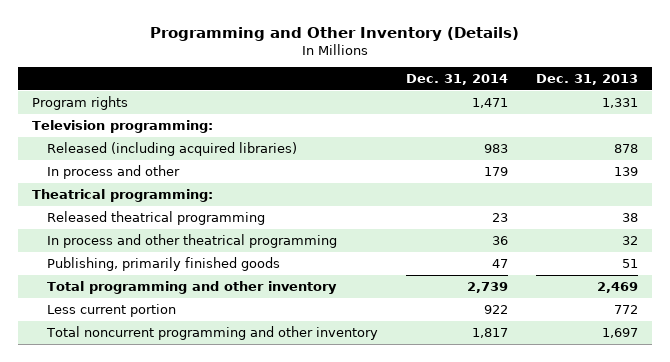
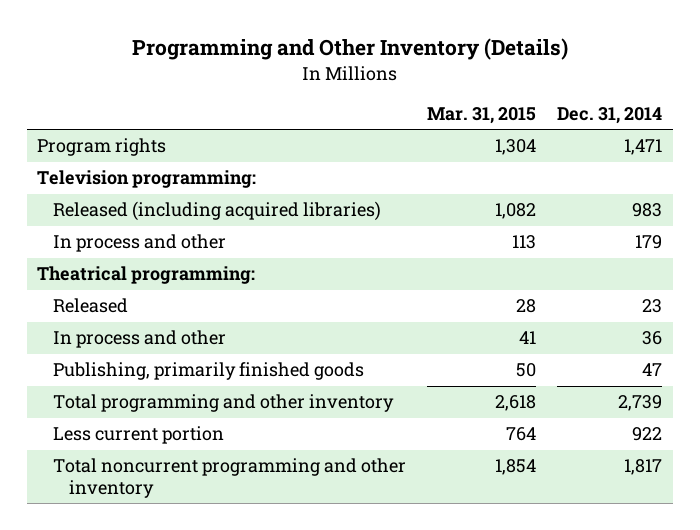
[535,74,638,86] Dec. 31, 2013 -> none
none -> [427,107,537,125] Mar. 31, 2015
[46,211,265,226] Released theatrical programming -> [53,298,129,314] Released
[46,234,337,249] In process and other theatrical programming -> [53,330,227,349] In process and other

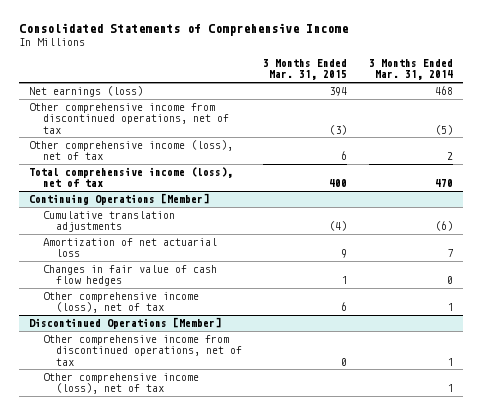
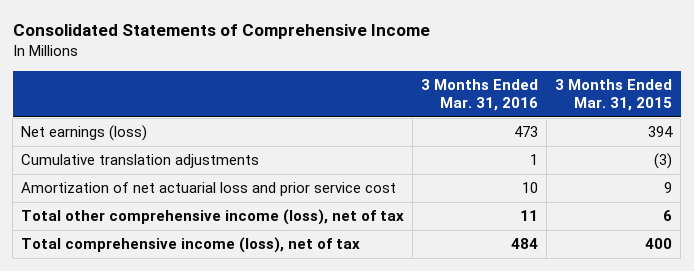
[368,59,453,81] 3 Months Ended Mar. 31, 2014 -> none
none -> [421,79,539,112] 3 Months Ended Mar. 31, 2016
[29,103,229,134] Other comprehensive income from discontinued operations, net of tax -> none
none -> [21,154,260,169] Cumulative translation adjustments
none -> [21,182,397,197] Amortization of net actuarial loss and prior service cost
[29,140,234,161] Other comprehensive income (loss), net of tax -> [21,209,405,226] Total other comprehensive income (loss), net of tax
[29,193,210,206] Continuing Operations [Member] -> none
[42,211,175,233] Cumulative translation adjustments -> none
[42,238,217,258] Amortization of net actuarial loss -> none
[42,265,217,287] Changes in fair value of cash flow hedges -> none
[42,292,199,314] Other comprehensive income (loss), net of tax -> none
[29,317,222,330] Discontinued Operations [Member] -> none
[42,335,243,366] Other comprehensive income from discontinued operations, net of tax -> none
[42,373,199,395] Other comprehensive income (loss), net of tax -> none

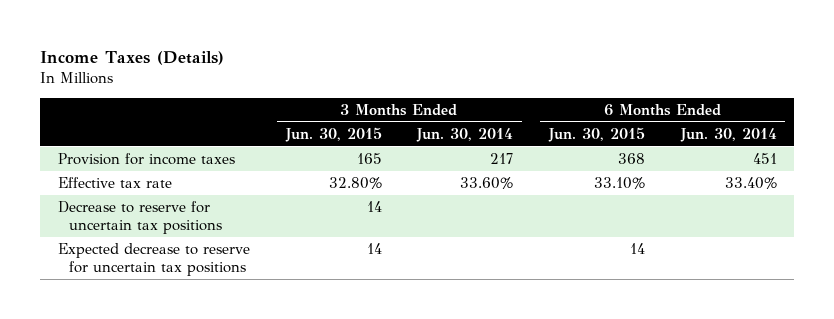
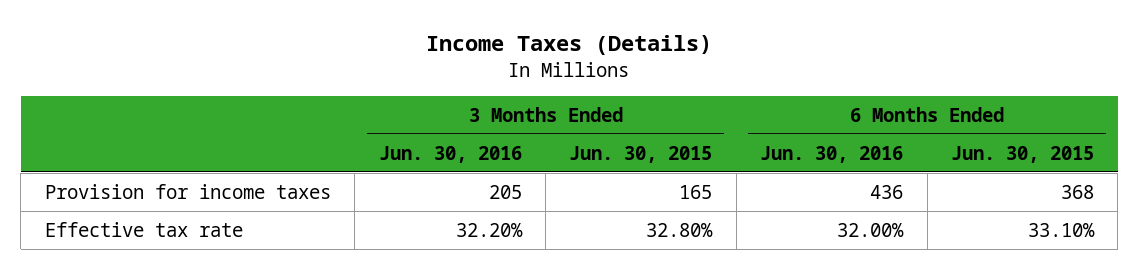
[416,127,514,142] Jun. 30, 2014 -> none
[679,127,777,142] Jun. 30, 2014 -> none
none -> [378,145,522,163] Jun. 30, 2016
none -> [760,145,904,163] Jun. 30, 2016
[57,200,223,235] Decrease to reserve for uncertain tax positions -> none
[57,242,250,277] Expected decrease to reserve for uncertain tax positions -> none

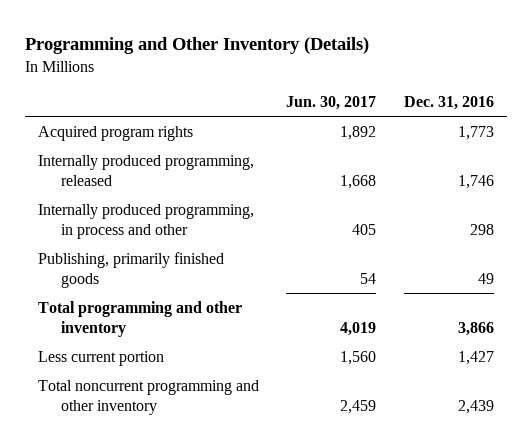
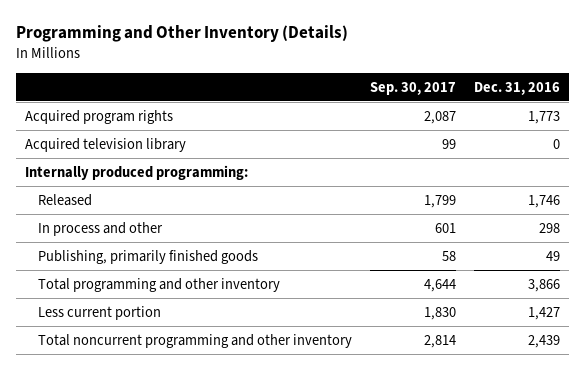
[286,96,377,111] Jun. 30, 2017 -> none
none -> [369,81,456,95] Sep. 30, 2017
none -> [24,137,186,152] Acquired television library
none -> [24,164,248,180] Internally produced programming:
[38,154,255,187] Internally produced programming, released -> [37,193,92,206] Released
[38,203,255,240] Internally produced programming, in process and other -> [37,221,163,236] In process and other

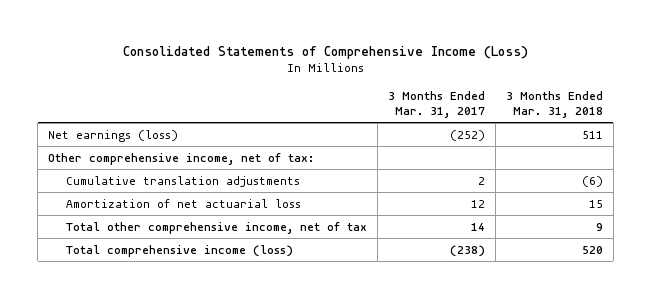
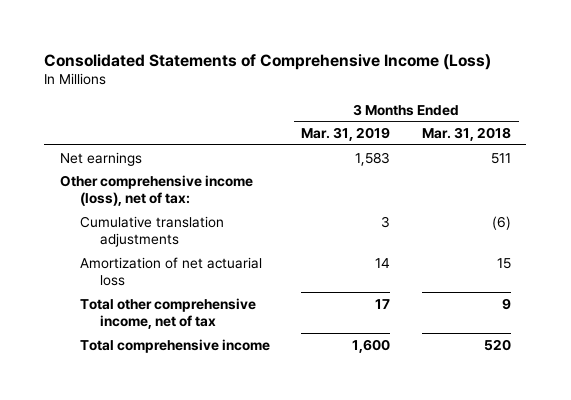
[387,91,485,118] 3 Months Ended Mar. 31, 2017 -> none
none -> [301,126,391,141] Mar. 31, 2019
[48,129,179,142] Net earnings (loss) -> [59,151,142,166] Net earnings
[48,152,315,165] Other comprehensive income, net of tax: -> [59,174,253,207] Other comprehensive income (loss), net of tax:
[65,244,293,257] Total comprehensive income (loss) -> [80,338,271,353] Total comprehensive income

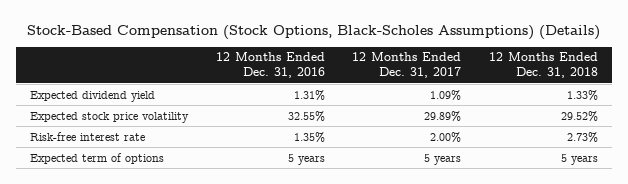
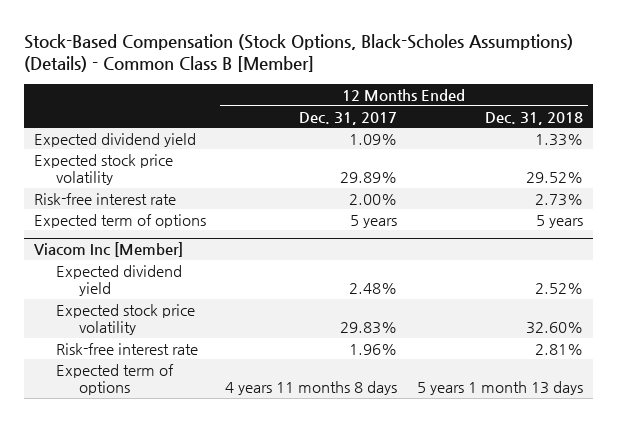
[26,24,600,40] Stock-Based Compensation (Stock Options, Black-Scholes Assumptions) (Details) -> [23,33,573,73] Stock-Based Compensation (Stock Options, Black-Scholes Assumptions) (Details) - Common Class B [Member]
[215,52,325,79] 12 Months Ended Dec. 31, 2016 -> none
none -> [33,242,183,258] Viacom Inc [Member]
none -> [56,264,183,296] Expected dividend yield
none -> [56,303,196,335] Expected stock price volatility
none -> [56,342,199,355] Risk-free interest rate
none -> [56,363,175,395] Expected term of options

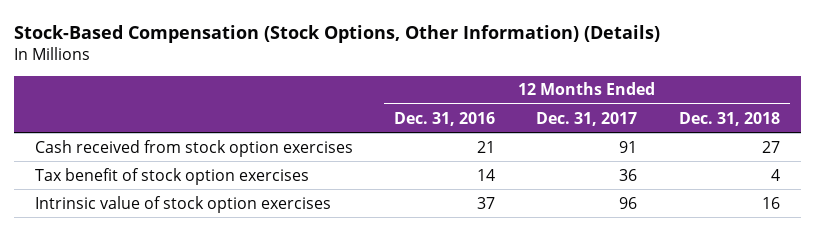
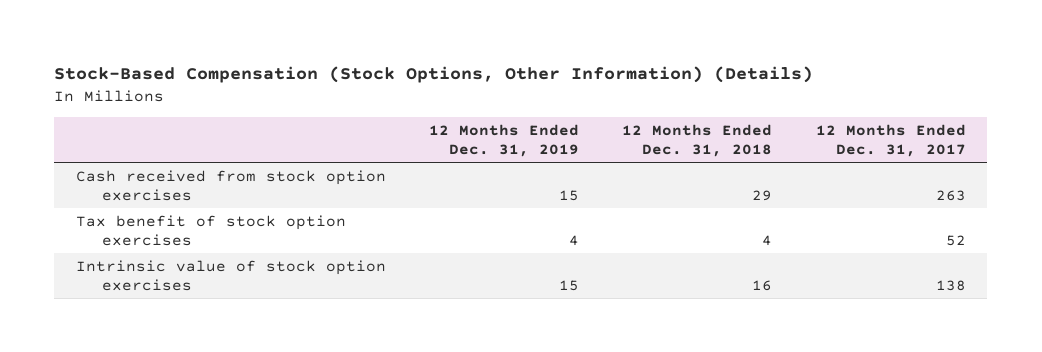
[394,111,496,126] Dec. 31, 2016 -> none
none -> [429,123,580,157] 12 Months Ended Dec. 31, 2019
[619,140,638,153] 91 -> [935,189,966,201] 263
[761,140,780,153] 27 -> [752,189,773,201] 29
[619,168,638,181] 36 -> [945,234,966,246] 52
[619,196,638,209] 96 -> [935,279,966,291] 138

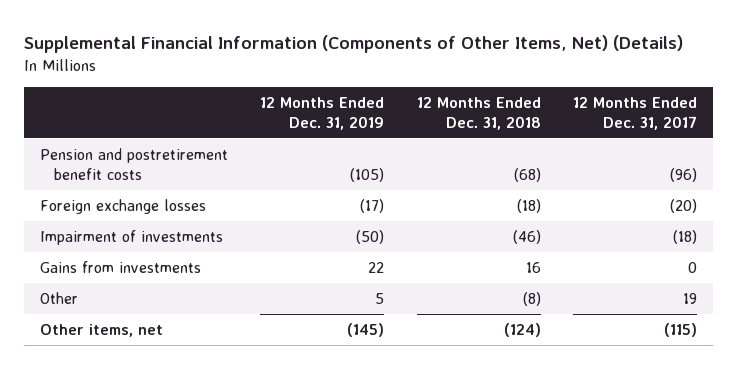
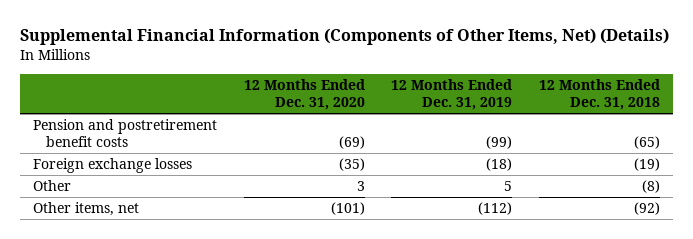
[573,96,698,130] 12 Months Ended Dec. 31, 2017 -> none
none -> [243,78,365,111] 12 Months Ended Dec. 31, 2020
[40,230,224,246] Impairment of investments -> none
[40,261,202,274] Gains from investments -> none
[350,167,385,182] (105) -> [486,136,513,150] (99)
[513,167,541,182] (68) -> [633,136,660,150] (65)
[360,199,385,214] (17) -> [486,157,513,171] (18)
[516,199,541,214] (18) -> [633,157,660,171] (19)
[347,323,385,338] (145) -> [478,201,513,215] (112)
[503,323,541,338] (124) -> [633,201,660,215] (92)

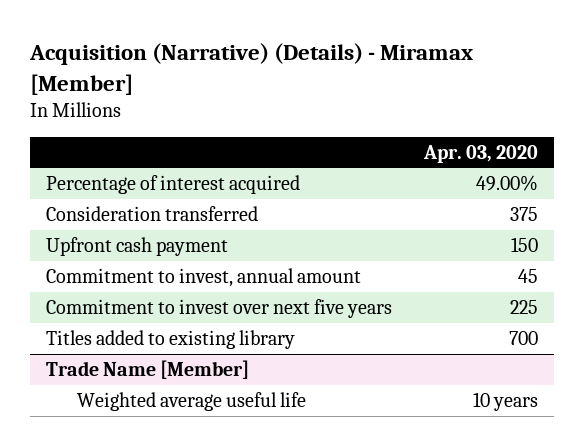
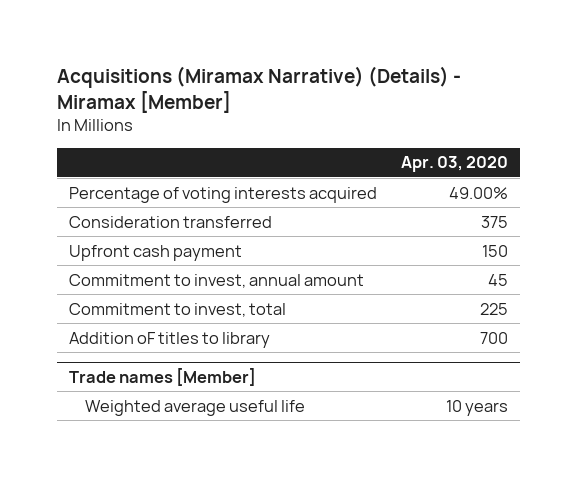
[28,43,473,95] Acquisition (Narrative) (Details) - Miramax [Member] -> [57,65,462,113] Acquisitions (Miramax Narrative) (Details) - Miramax [Member]
[46,174,301,194] Percentage of interest acquired -> [68,186,377,203] Percentage of voting interests acquired
[46,298,393,318] Commitment to invest over next five years -> [68,302,286,317] Commitment to invest, total
[46,329,296,349] Titles added to existing library -> [68,331,270,348] Addition oF titles to library
[46,359,250,379] Trade Name [Member] -> [68,367,256,386] Trade names [Member]

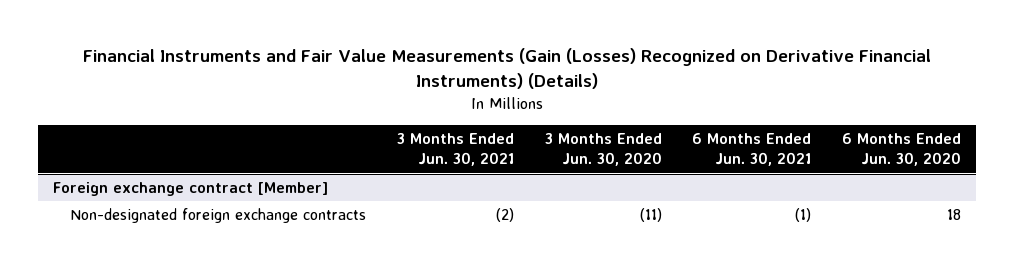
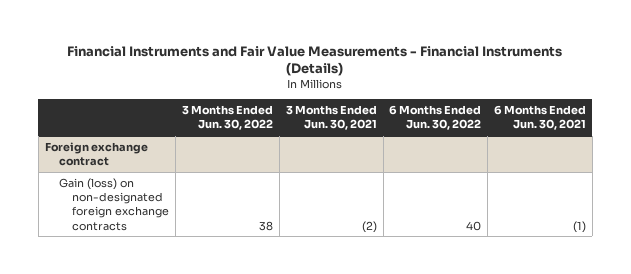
[82,48,931,90] Financial Instruments and Fair Value Measurements (Gain (Losses) Recognized on Derivative Financial Instruments) (Details) -> [67,45,563,77] Financial Instruments and Fair Value Measurements - Financial Instruments (Details)
[544,132,662,167] 3 Months Ended Jun. 30, 2020 -> none
[841,132,961,167] 6 Months Ended Jun. 30, 2020 -> none
none -> [182,105,274,131] 3 Months Ended Jun. 30, 2022
none -> [389,105,482,131] 6 Months Ended Jun. 30, 2022
[52,182,328,197] Foreign exchange contract [Member] -> [44,141,148,167] Foreign exchange contract
[70,208,367,224] Non-designated foreign exchange contracts -> [58,177,170,231] Gain (loss) on non-designated foreign exchange contracts

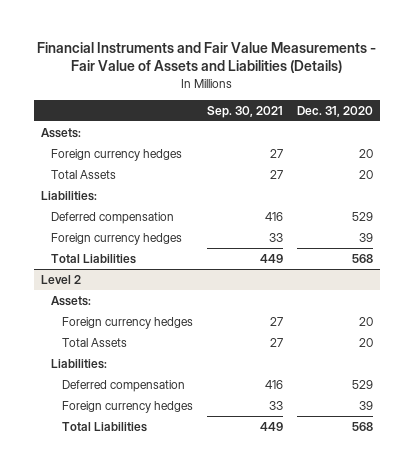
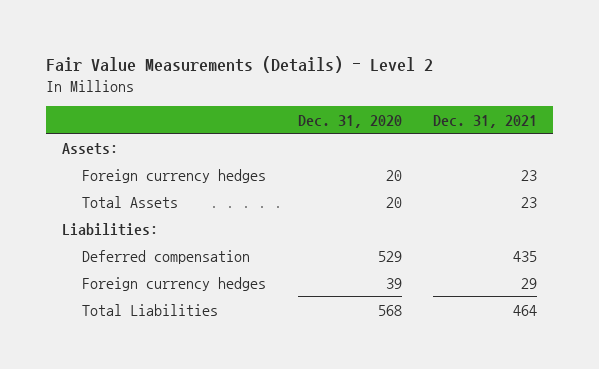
[36,41,376,74] Financial Instruments and Fair Value Measurements - Fair Value of Assets and Liabilities (Details) -> [45,55,433,73] Fair Value Measurements (Details) - Level 2
[206,105,283,118] Sep. 30, 2021 -> none
none -> [433,114,538,128] Dec. 31, 2021
[40,274,81,284] Level 2 -> none
[51,295,92,306] Assets: -> none
[61,316,193,329] Foreign currency hedges -> none
[61,337,127,347] Total Assets -> none
[51,358,108,369] Liabilities: -> none
[61,379,185,392] Deferred compensation -> none
[61,400,193,413] Foreign currency hedges -> none
[61,421,147,432] Total Liabilities -> none

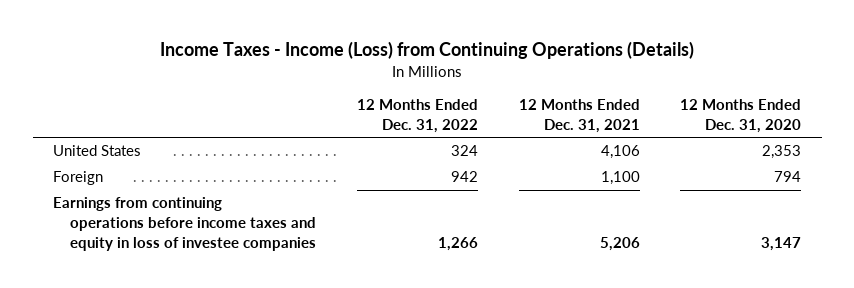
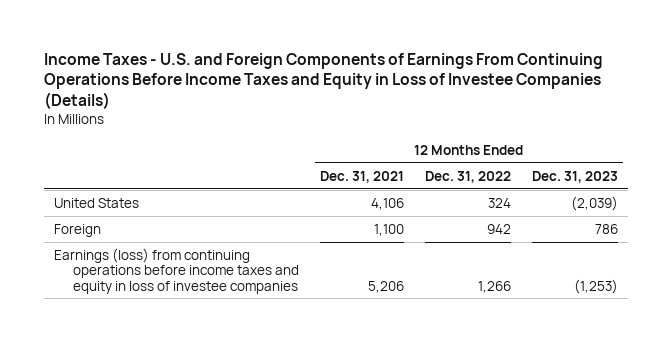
[160,41,695,60] Income Taxes - Income (Loss) from Continuing Operations (Details) -> [43,52,603,110] Income Taxes - U.S. and Foreign Components of Earnings From Continuing Operations Before Income Taxes and Equity in Loss of Investee Companies (Details)
[680,99,802,134] 12 Months Ended Dec. 31, 2020 -> none
none -> [531,170,618,183] Dec. 31, 2023
[52,197,317,251] Earnings from continuing operations before income taxes and equity in loss of investee companies -> [54,247,299,294] Earnings (loss) from continuing operations before income taxes and equity in loss of investee companies

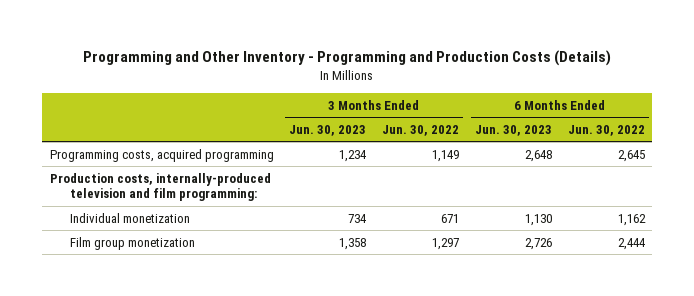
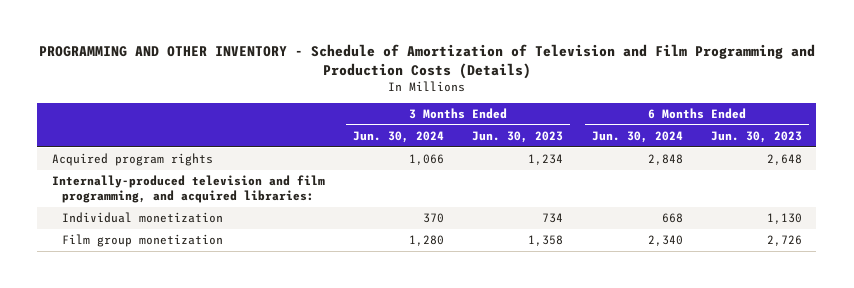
[83,50,612,67] Programming and Other Inventory - Programming and Production Costs (Details) -> [38,44,815,79] PROGRAMMING AND OTHER INVENTORY - Schedule of Amortization of Television and Film Programming and Production Costs (Details)
[382,124,460,136] Jun. 30, 2022 -> none
[567,124,645,136] Jun. 30, 2022 -> none
none -> [352,130,444,143] Jun. 30, 2024
none -> [591,130,683,143] Jun. 30, 2024
[49,148,274,162] Programming costs, acquired programming -> [51,153,213,167] Acquired program rights
[49,172,271,202] Production costs, internally-produced television and film programming: -> [51,175,325,204] Internally-produced television and film programming, and acquired libraries:

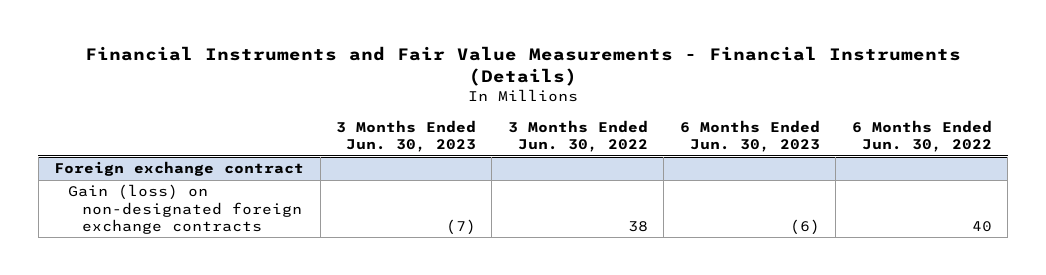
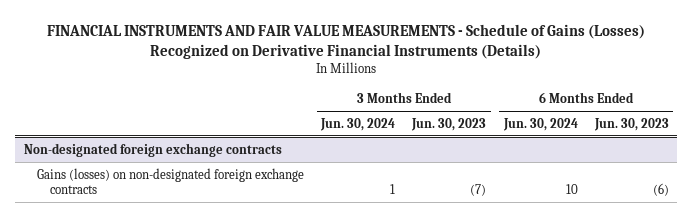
[84,46,961,87] Financial Instruments and Fair Value Measurements - Financial Instruments (Details) -> [47,23,646,59] FINANCIAL INSTRUMENTS AND FAIR VALUE MEASUREMENTS - Schedule of Gains (Losses) Recognized on Derivative Financial Instruments (Details)
[507,119,648,153] 3 Months Ended Jun. 30, 2022 -> none
[851,119,992,153] 6 Months Ended Jun. 30, 2022 -> none
none -> [320,117,396,131] Jun. 30, 2024
none -> [502,117,578,131] Jun. 30, 2024
[54,161,305,177] Foreign exchange contract -> [23,142,282,157] Non-designated foreign exchange contracts
[68,184,303,234] Gain (loss) on non-designated foreign exchange contracts -> [37,167,305,195] Gains (losses) on non-designated foreign exchange contracts

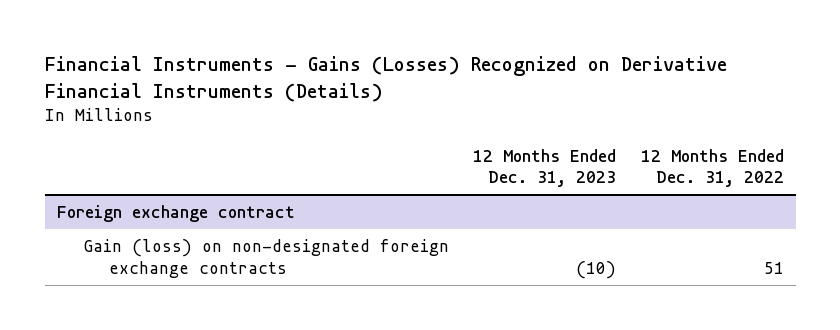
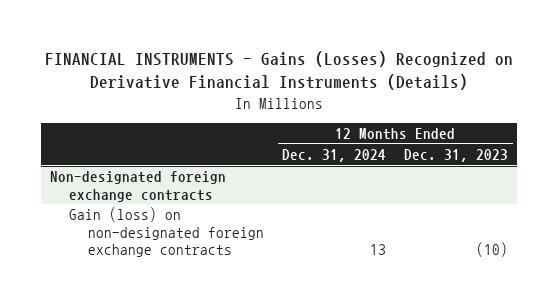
[44,56,727,103] Financial Instruments - Gains (Losses) Recognized on Derivative Financial Instruments (Details) -> [45,51,514,91] FINANCIAL INSTRUMENTS - Gains (Losses) Recognized on Derivative Financial Instruments (Details)
[640,148,784,188] 12 Months Ended Dec. 31, 2022 -> none
none -> [282,148,387,162] Dec. 31, 2024
[56,205,295,223] Foreign exchange contract -> [49,171,226,202] Non-designated foreign exchange contracts

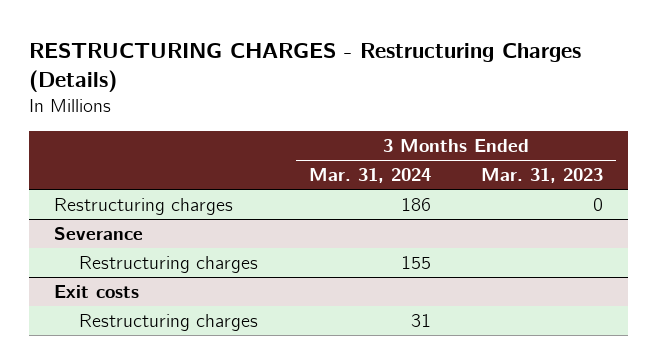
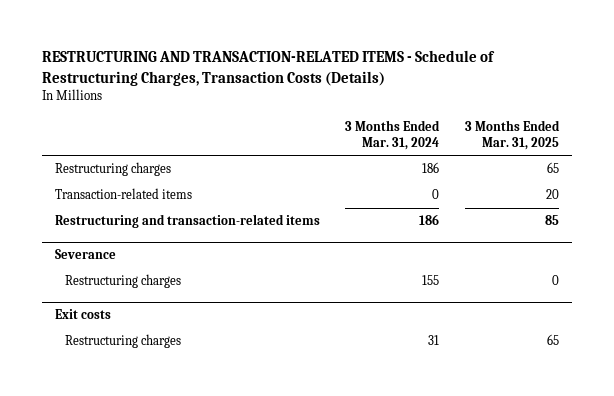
[29,43,582,93] RESTRUCTURING CHARGES - Restructuring Charges (Details) -> [41,50,495,86] RESTRUCTURING AND TRANSACTION-RELATED ITEMS - Schedule of Restructuring Charges, Transaction Costs (Details)
[481,168,604,184] Mar. 31, 2023 -> none
none -> [465,119,561,150] 3 Months Ended Mar. 31, 2025
none -> [54,188,192,200] Transaction-related items
none -> [54,214,320,229] Restructuring and transaction-related items

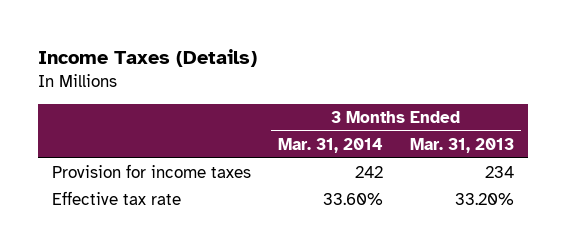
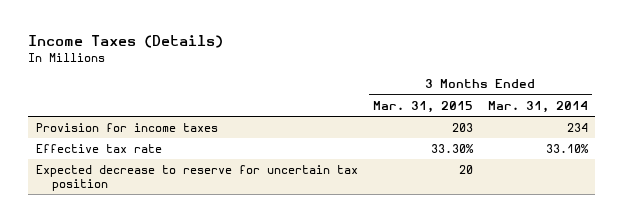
[410,137,515,153] Mar. 31, 2013 -> none
none -> [372,100,473,113] Mar. 31, 2015
[354,166,383,179] 242 -> [566,123,588,133] 234
[322,193,383,206] 33.60% -> [545,144,589,154] 33.10%
none -> [35,165,358,191] Expected decrease to reserve for uncertain tax position

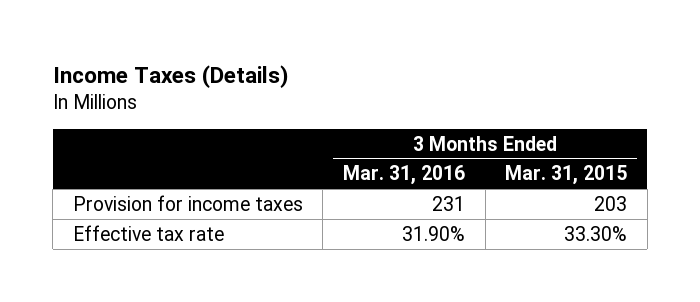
[487,100,588,113] Mar. 31, 2014 -> none
none -> [342,165,465,186] Mar. 31, 2016
[35,165,358,191] Expected decrease to reserve for uncertain tax position -> none

